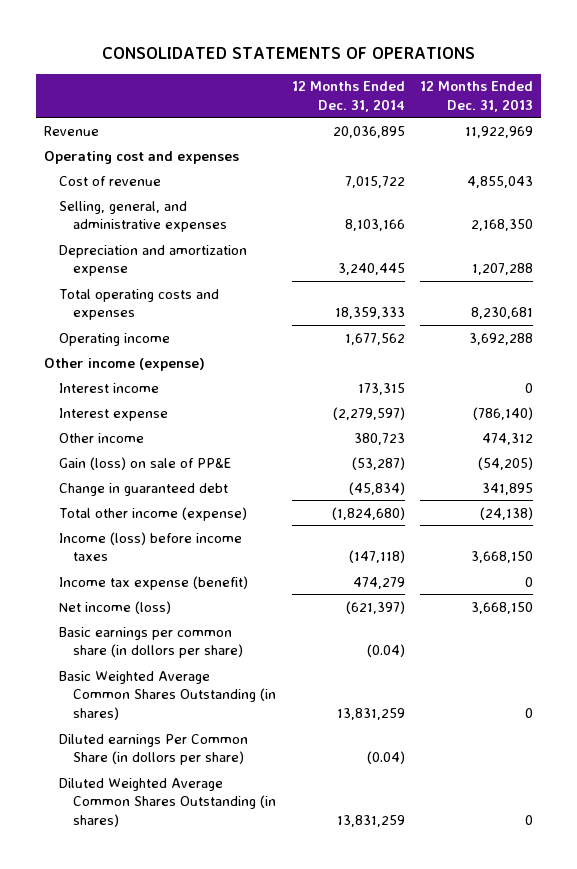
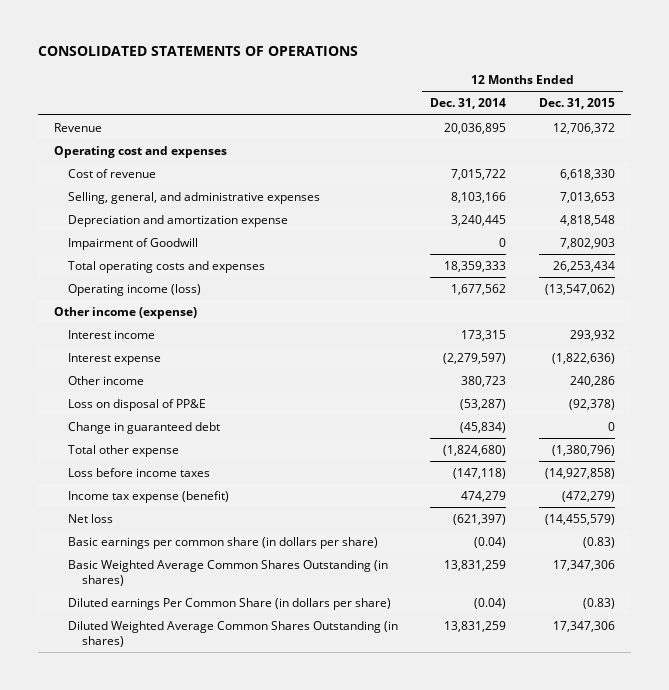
[420,81,534,112] 12 Months Ended Dec. 31, 2013 -> none
none -> [538,98,615,110] Dec. 31, 2015
none -> [68,237,199,250] Impairment of Goodwill
[58,332,170,346] Operating income -> [68,283,202,296] Operating income (loss)
[58,456,231,470] Gain (loss) on sale of PP&E -> [68,398,207,411] Loss on disposal of PP&E
[58,506,247,521] Total other income (expense) -> [68,444,180,457] Total other expense
[58,531,242,562] Income (loss) before income taxes -> [68,467,211,477] Loss before income taxes
[58,600,171,614] Net income (loss) -> [68,513,114,523] Net loss
[58,626,244,659] Basic earnings per common share (in dollors per share) -> [68,536,379,549] Basic earnings per common share (in dollars per share)
[58,733,248,766] Diluted earnings Per Common Share (in dollors per share) -> [68,597,392,610] Diluted earnings Per Common Share (in dollars per share)

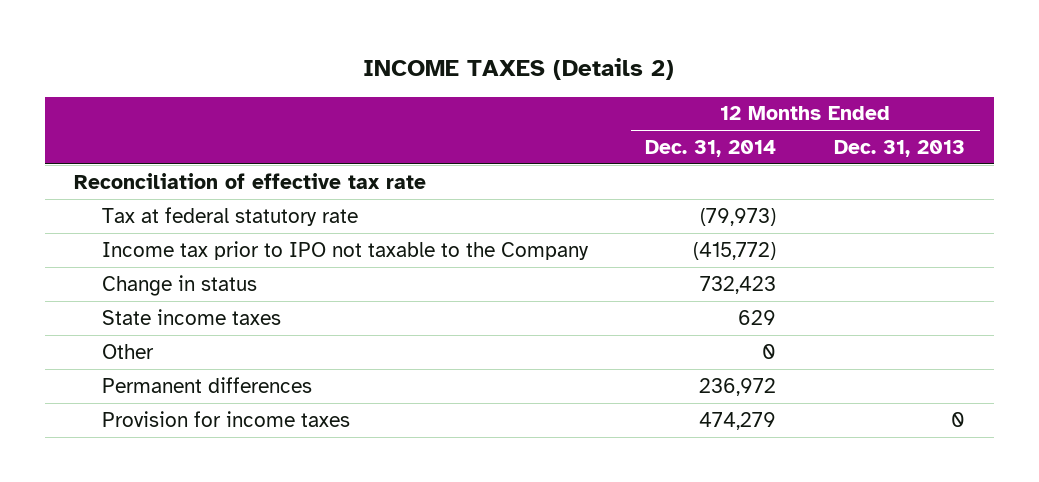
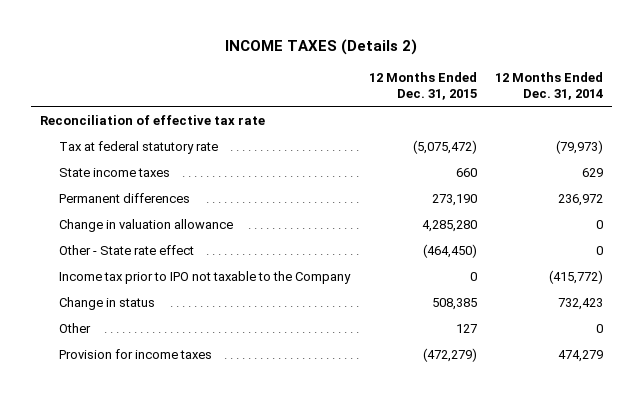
[834,139,966,157] Dec. 31, 2013 -> none
none -> [368,72,477,101] 12 Months Ended Dec. 31, 2015
[101,308,281,325] State income taxes -> [59,167,171,177] State income taxes
[101,376,312,393] Permanent differences -> [59,192,191,203] Permanent differences
none -> [59,218,234,232] Change in valuation allowance
none -> [59,244,195,255] Other - State rate effect

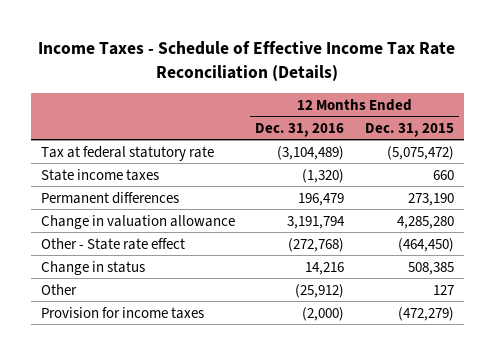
[225,39,418,56] INCOME TAXES (Details 2) -> [38,41,456,81] Income Taxes - Schedule of Effective Income Tax Rate Reconciliation (Details)
[495,72,604,101] 12 Months Ended Dec. 31, 2014 -> none
none -> [255,122,345,137] Dec. 31, 2016
[39,114,265,125] Reconciliation of effective tax rate -> none
[59,270,352,284] Income tax prior to IPO not taxable to the Company -> none

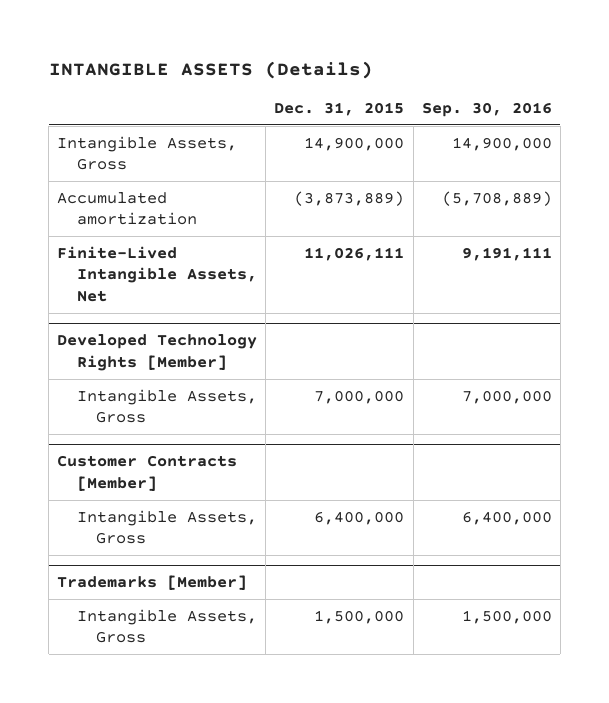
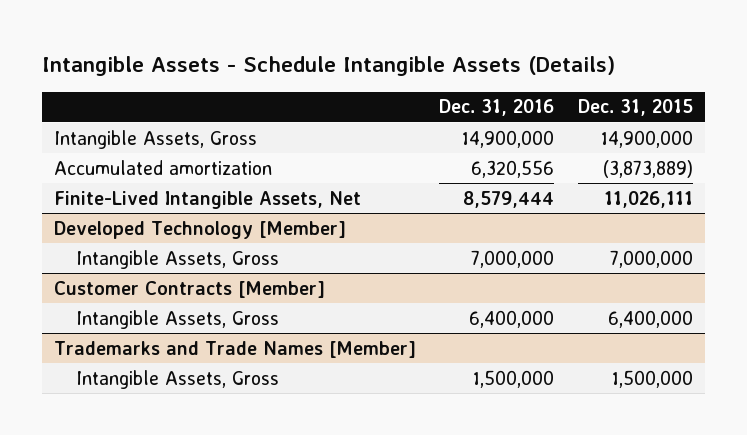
[48,60,373,79] INTANGIBLE ASSETS (Details) -> [41,56,615,77] Intangible Assets - Schedule Intangible Assets (Details)
[421,102,552,118] Sep. 30, 2016 -> none
none -> [439,99,555,117] Dec. 31, 2016
[57,334,258,372] Developed Technology Rights [Member] -> [53,220,346,239] Developed Technology [Member]
[57,575,248,591] Trademarks [Member] -> [53,340,416,358] Trademarks and Trade Names [Member]

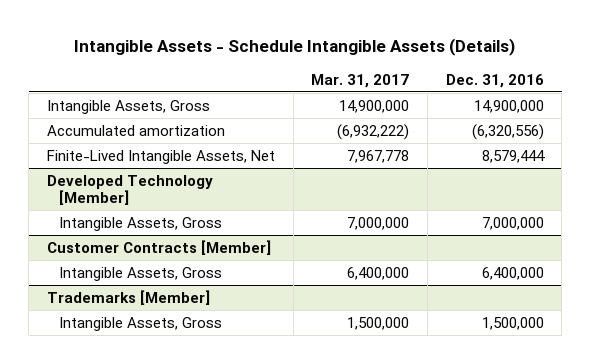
[577,99,693,117] Dec. 31, 2015 -> none
none -> [311,73,410,88] Mar. 31, 2017
[471,159,555,178] 6,320,556 -> [471,123,544,140] (6,320,556)
[53,340,416,358] Trademarks and Trade Names [Member] -> [47,289,211,305] Trademarks [Member]

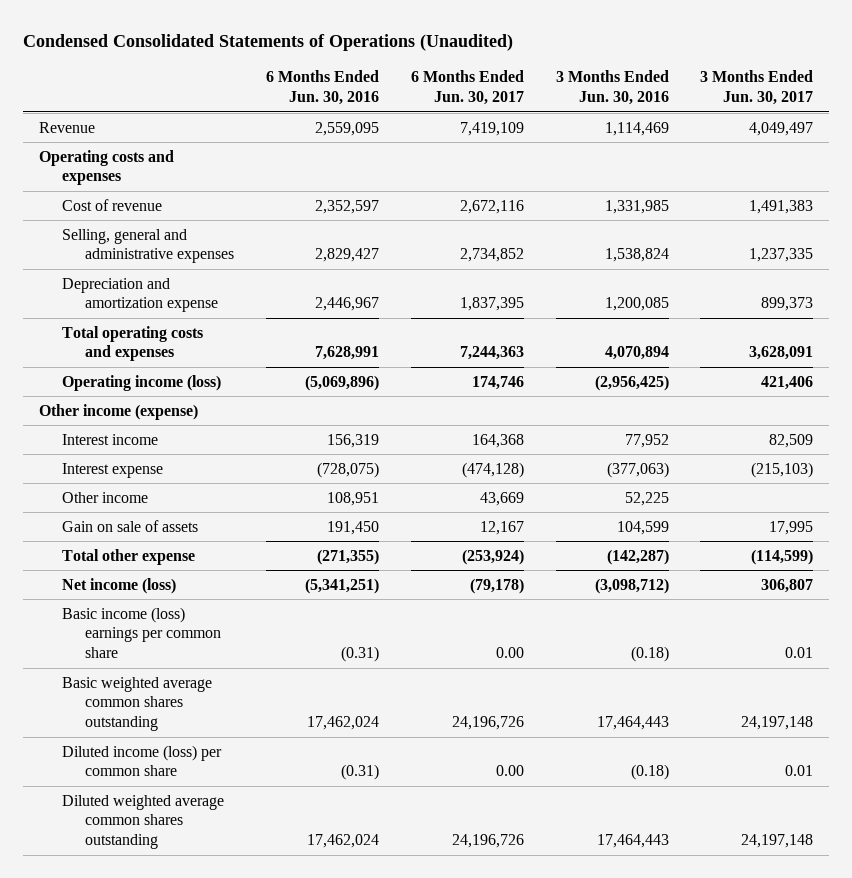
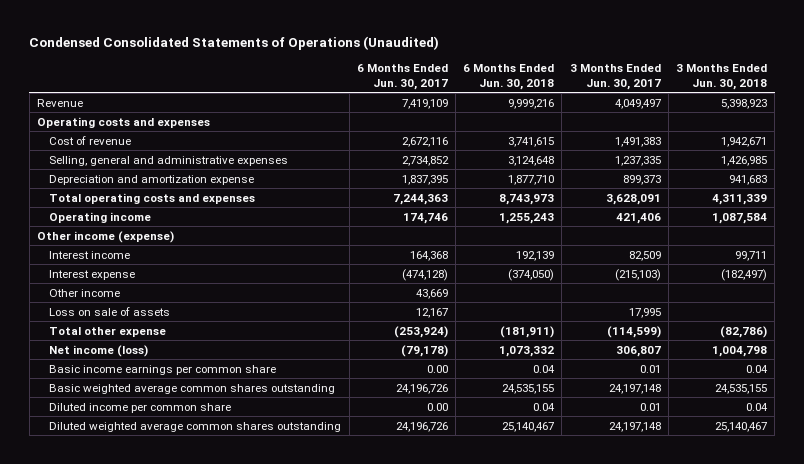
[266,70,380,106] 6 Months Ended Jun. 30, 2016 -> none
[555,70,669,106] 3 Months Ended Jun. 30, 2016 -> none
none -> [463,64,555,90] 6 Months Ended Jun. 30, 2018
none -> [676,64,768,90] 3 Months Ended Jun. 30, 2018
[61,374,221,391] Operating income (loss) -> [49,211,152,223] Operating income
[61,519,198,532] Gain on sale of assets -> [49,306,171,316] Loss on sale of assets
[61,606,222,659] Basic income (loss) earnings per common share -> [49,364,277,375] Basic income earnings per common share
[61,744,222,777] Diluted income (loss) per common share -> [49,402,232,413] Diluted income per common share

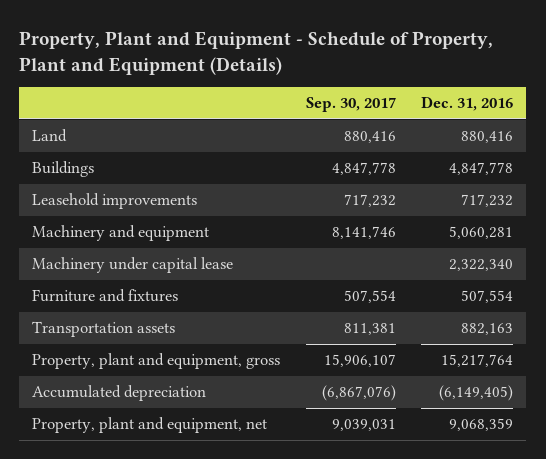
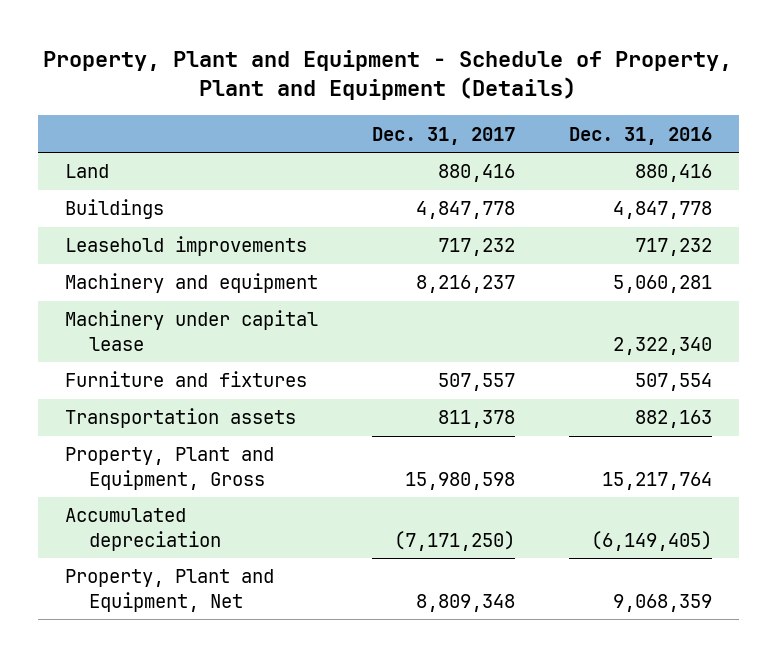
[305,97,396,113] Sep. 30, 2017 -> none
none -> [371,126,515,145] Dec. 31, 2017
[32,353,281,370] Property, plant and equipment, gross -> [65,447,275,490] Property, Plant and Equipment, Gross
[32,417,268,434] Property, plant and equipment, net -> [65,569,275,612] Property, Plant and Equipment, Net

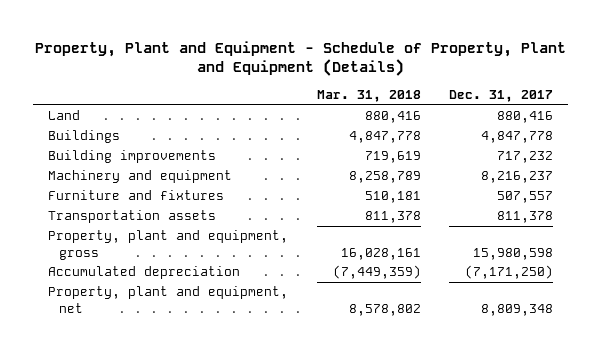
[568,126,712,145] Dec. 31, 2016 -> none
none -> [316,90,421,103] Mar. 31, 2018
[65,236,308,257] Leasehold improvements -> [47,150,216,164] Building improvements
[65,310,319,351] Machinery under capital lease -> none
[65,447,275,490] Property, Plant and Equipment, Gross -> [47,230,288,260] Property, plant and equipment, gross
[65,569,275,612] Property, Plant and Equipment, Net -> [47,286,288,313] Property, plant and equipment, net

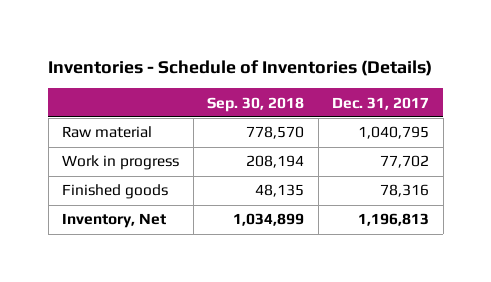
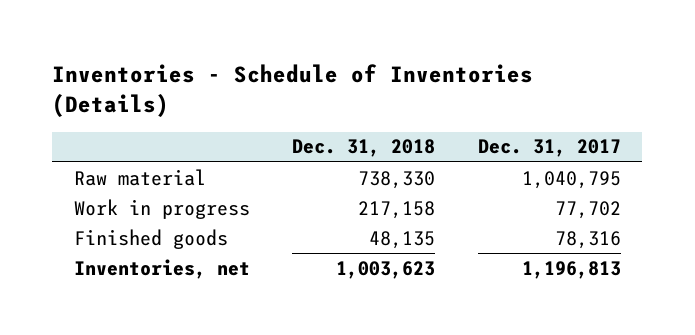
[207,96,305,112] Sep. 30, 2018 -> none
none -> [292,139,436,158] Dec. 31, 2018
[62,213,167,229] Inventory, Net -> [73,258,250,279] Inventories, net

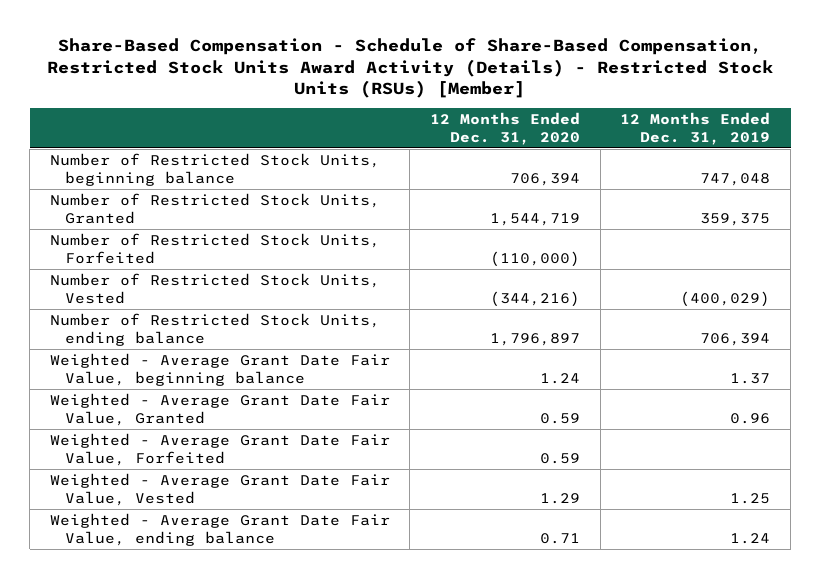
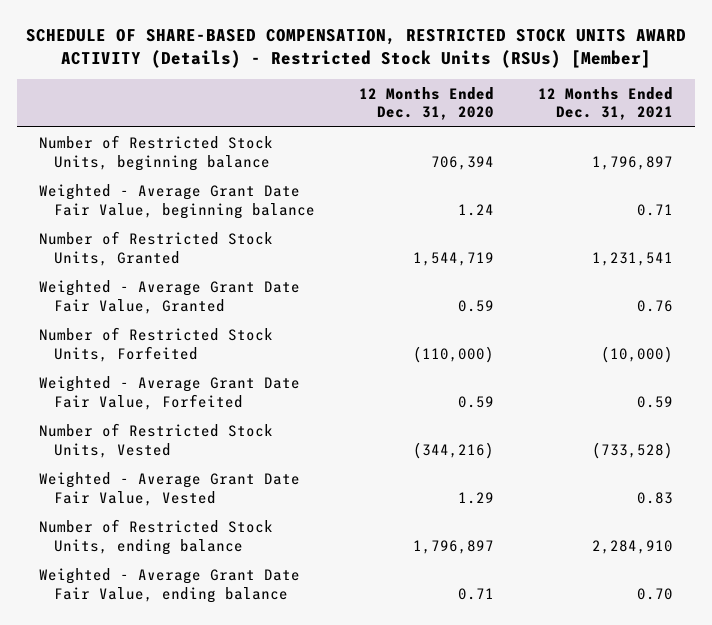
[47,38,774,99] Share-Based Compensation - Schedule of Share-Based Compensation, Restricted Stock Units Award Activity (Details) - Restricted Stock Units (RSUs) [Member] -> [26,28,687,68] SCHEDULE OF SHARE-BASED COMPENSATION, RESTRICTED STOCK UNITS AWARD ACTIVITY (Details) - Restricted Stock Units (RSUs) [Member]
[620,111,771,145] 12 Months Ended Dec. 31, 2019 -> none
none -> [538,86,674,121] 12 Months Ended Dec. 31, 2021
[49,193,380,224] Number of Restricted Stock Units, Granted -> [39,231,274,266] Number of Restricted Stock Units, Granted
[49,233,380,264] Number of Restricted Stock Units, Forfeited -> [39,327,274,362] Number of Restricted Stock Units, Forfeited
[49,273,380,304] Number of Restricted Stock Units, Vested -> [39,423,274,458] Number of Restricted Stock Units, Vested
[49,313,380,346] Number of Restricted Stock Units, ending balance -> [39,519,274,555] Number of Restricted Stock Units, ending balance

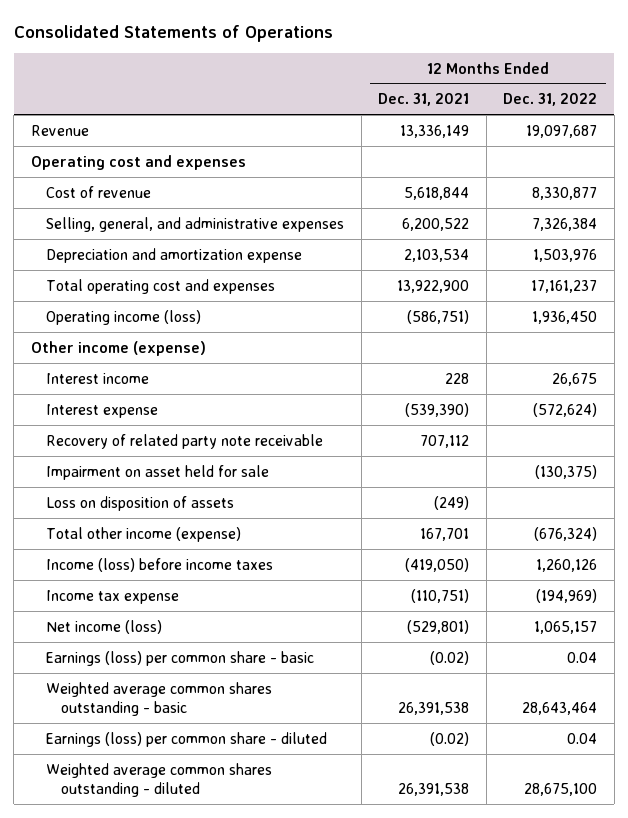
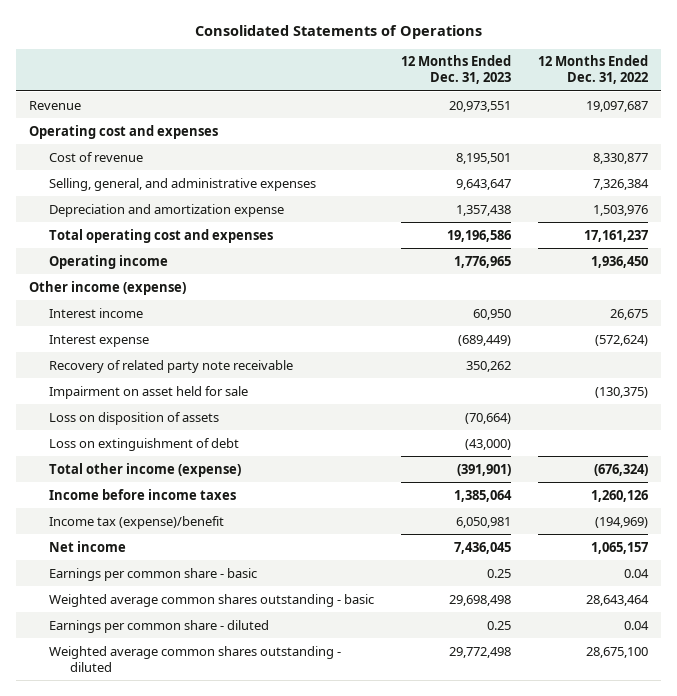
[378,93,470,107] Dec. 31, 2021 -> none
none -> [401,55,512,85] 12 Months Ended Dec. 31, 2023
[46,309,202,325] Operating income (loss) -> [49,254,169,269] Operating income
none -> [49,437,240,451] Loss on extinguishment of debt
[46,557,274,572] Income (loss) before income taxes -> [49,488,237,500] Income before income taxes
[46,589,180,604] Income tax expense -> [49,515,225,529] Income tax (expense)/benefit
[46,619,163,634] Net income (loss) -> [49,540,127,552] Net income
[46,650,315,666] Earnings (loss) per common share - basic -> [49,567,258,581] Earnings per common share - basic
[46,731,328,747] Earnings (loss) per common share - diluted -> [49,619,270,633] Earnings per common share - diluted

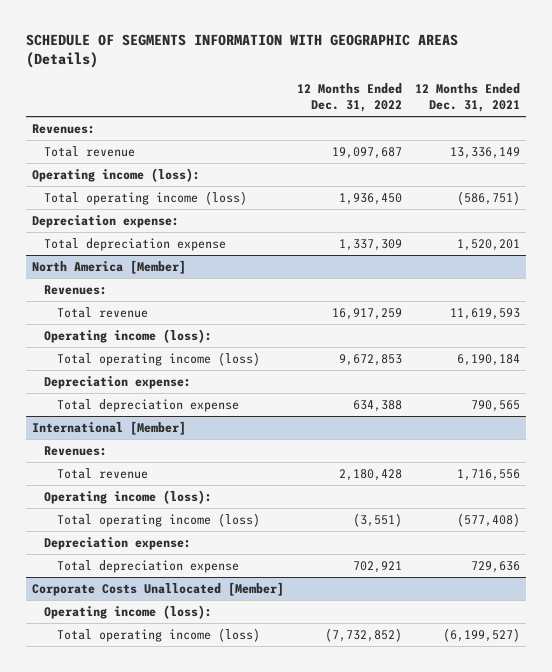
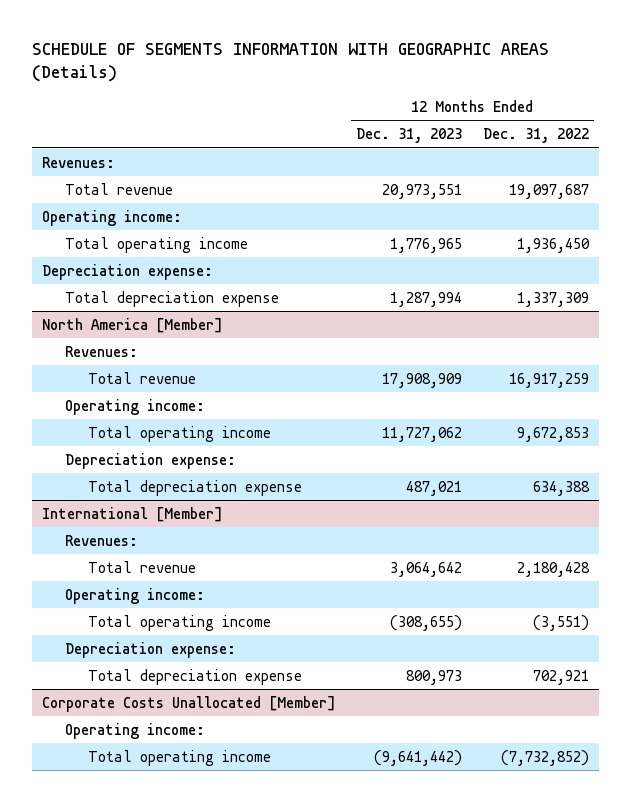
[414,83,520,112] 12 Months Ended Dec. 31, 2021 -> none
none -> [356,128,463,144] Dec. 31, 2023
[32,168,201,183] Operating income (loss): -> [41,209,182,226] Operating income:
[44,191,248,206] Total operating income (loss) -> [64,236,248,253] Total operating income
[44,329,213,344] Operating income (loss): -> [64,398,205,415] Operating income:
[56,352,260,367] Total operating income (loss) -> [87,425,271,442] Total operating income
[44,490,213,505] Operating income (loss): -> [64,587,205,604] Operating income:
[56,513,260,528] Total operating income (loss) -> [87,614,271,631] Total operating income
[44,605,213,620] Operating income (loss): -> [64,722,205,739] Operating income:
[56,628,260,643] Total operating income (loss) -> [87,749,271,766] Total operating income

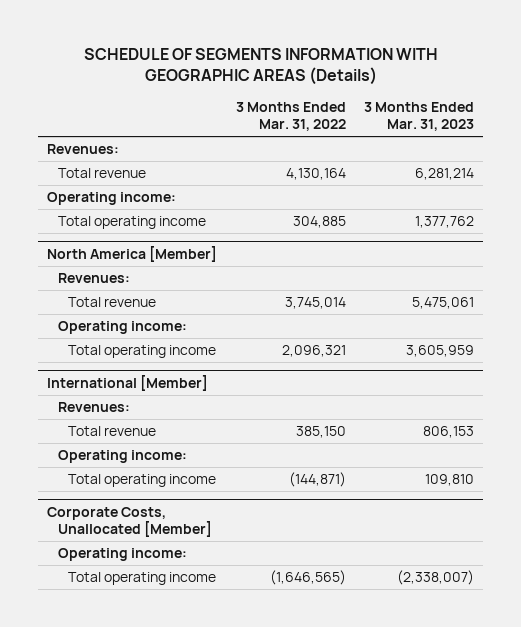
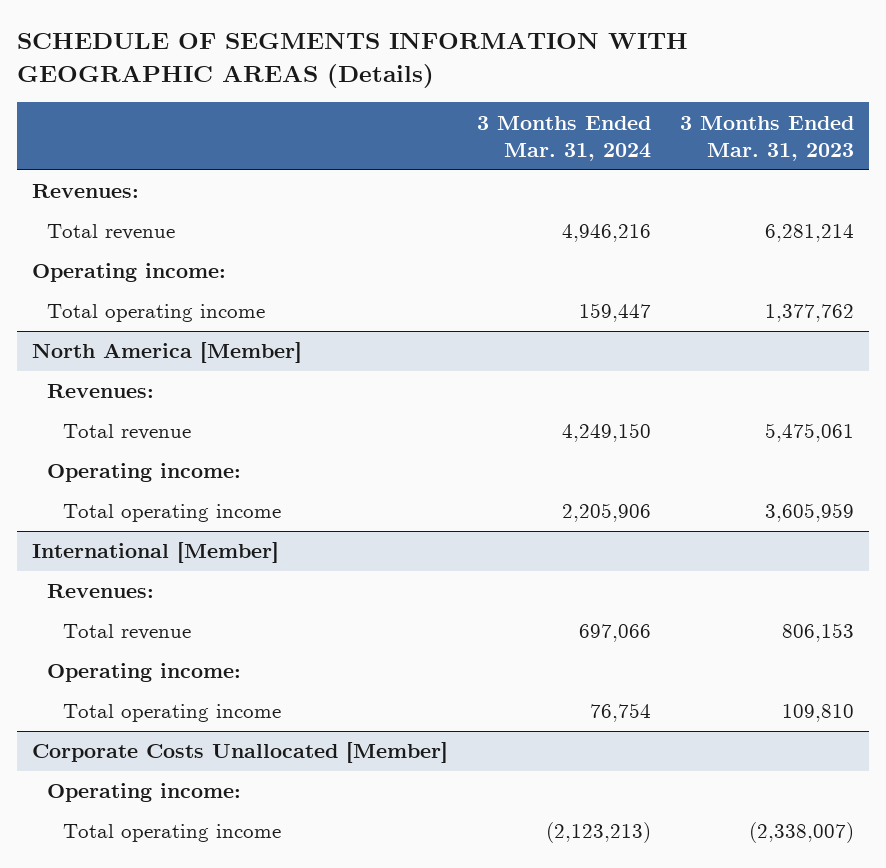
[235,101,346,132] 3 Months Ended Mar. 31, 2022 -> none
none -> [476,115,651,161] 3 Months Ended Mar. 31, 2024
[47,506,212,538] Corporate Costs, Unallocated [Member] -> [31,742,448,764] Corporate Costs Unallocated [Member]

